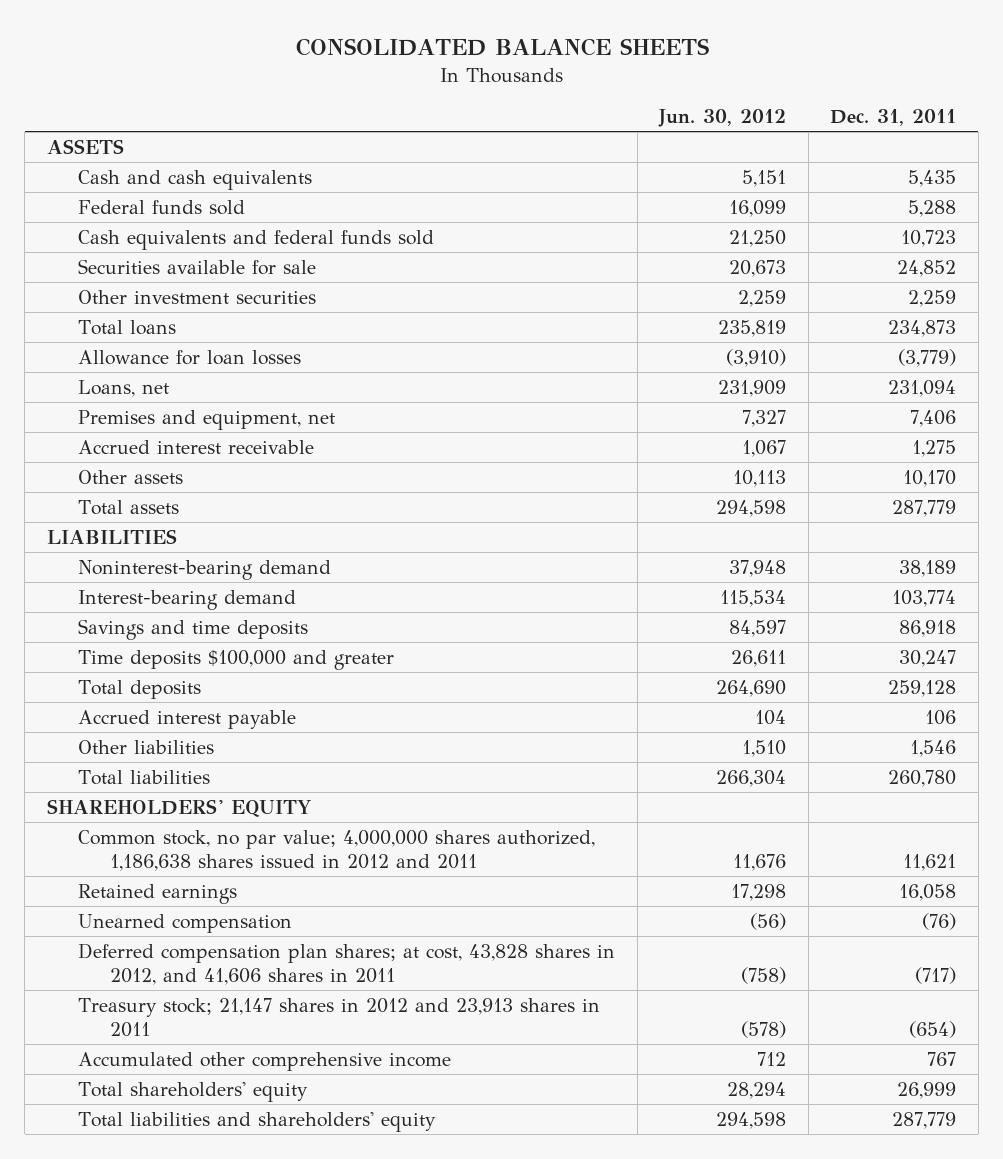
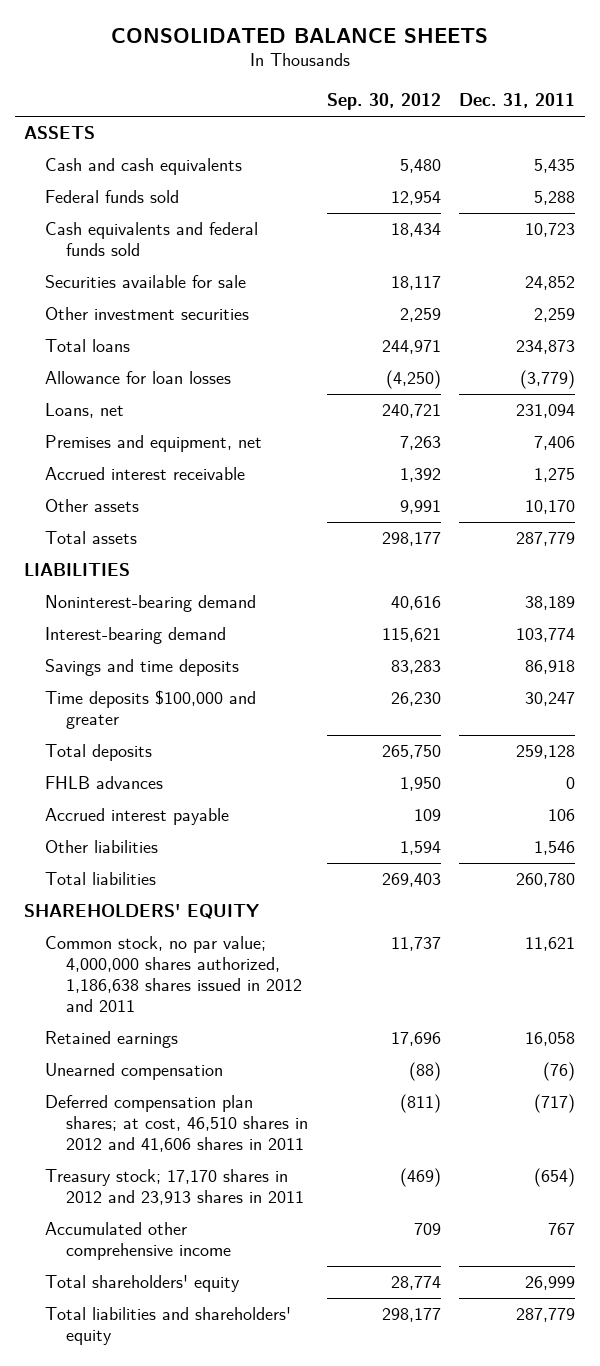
[658,109,787,128] Jun. 30, 2012 -> none
none -> [326,93,441,111] Sep. 30, 2012
none -> [45,776,164,790] FHLB advances
[78,942,616,985] Deferred compensation plan shares; at cost, 43,828 shares in 2012, and 41,606 shares in 2011 -> [45,1095,309,1152] Deferred compensation plan shares; at cost, 46,510 shares in 2012 and 41,606 shares in 2011
[78,997,601,1037] Treasury stock; 21,147 shares in 2012 and 23,913 shares in 2011 -> [45,1169,305,1206] Treasury stock; 17,170 shares in 2012 and 23,913 shares in 2011

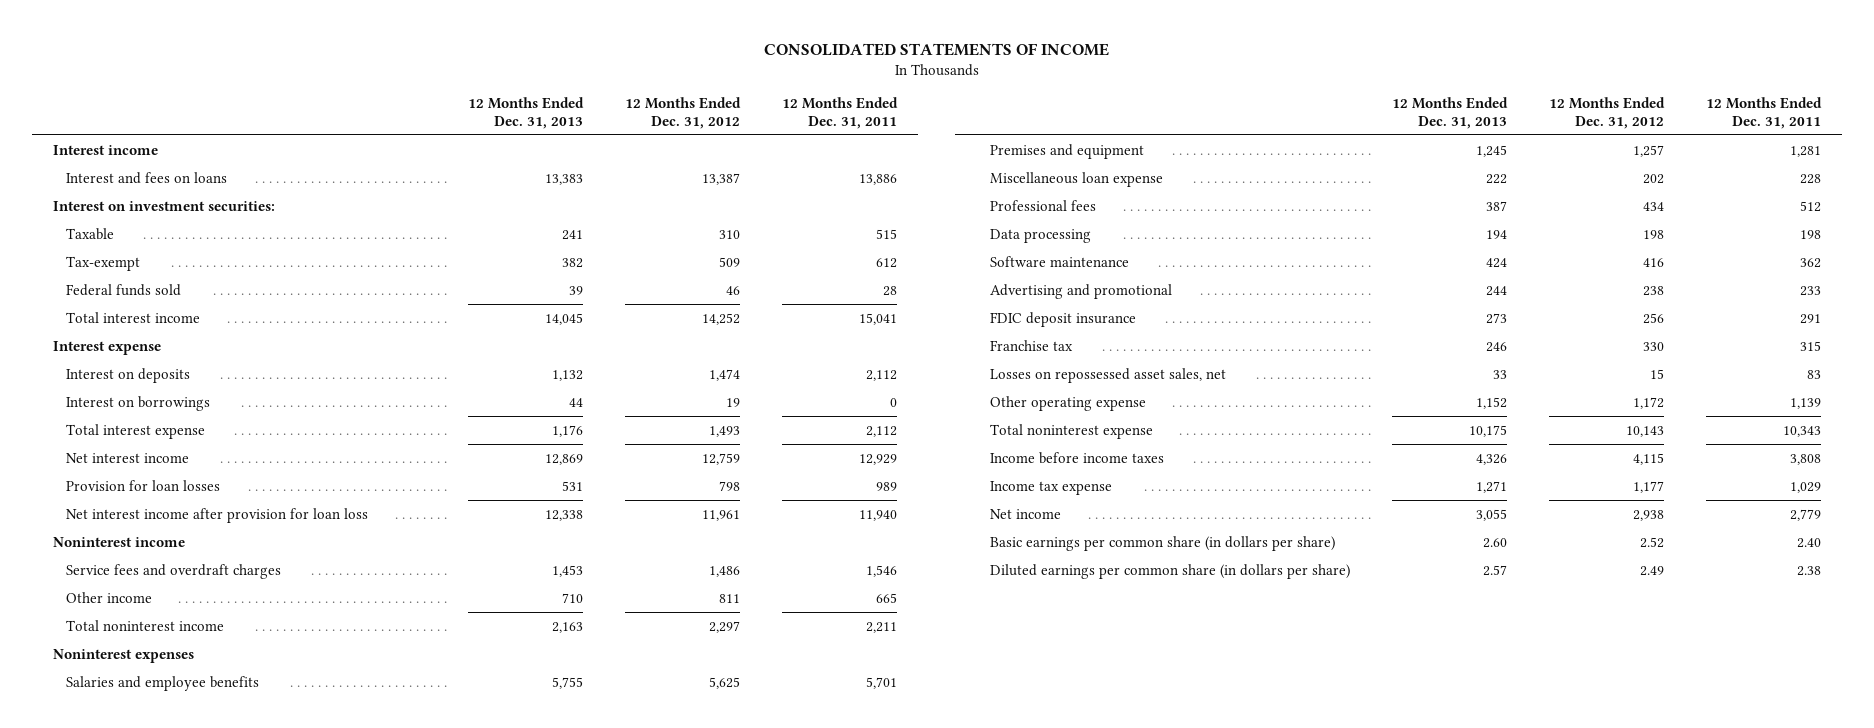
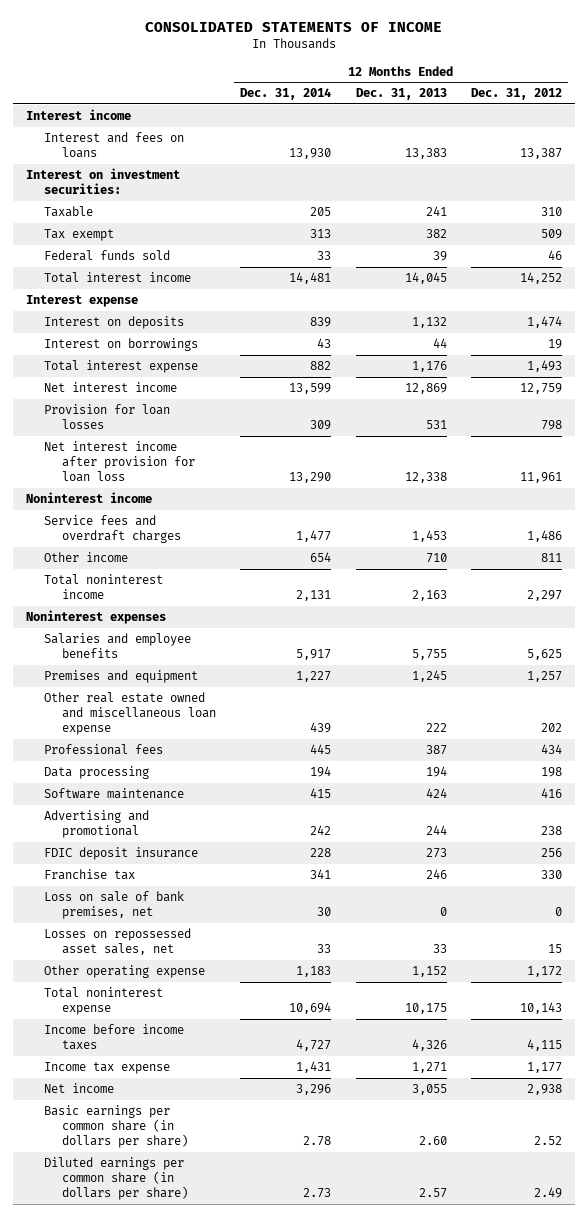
[782,97,899,129] 12 Months Ended Dec. 31, 2011 -> none
none -> [240,88,332,101] Dec. 31, 2014
[66,255,141,271] Tax-exempt -> [43,229,114,242] Tax exempt
[989,171,1163,187] Miscellaneous loan expense -> [43,692,216,736] Other real estate owned and miscellaneous loan expense
none -> [43,891,184,920] Loss on sale of bank premises, net

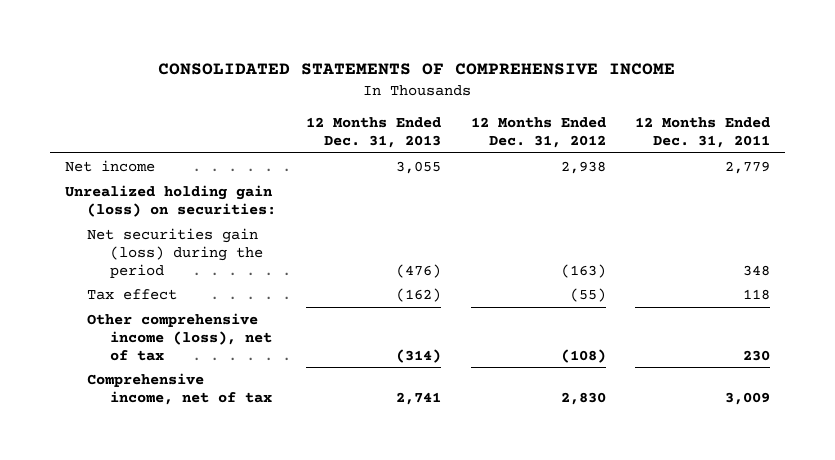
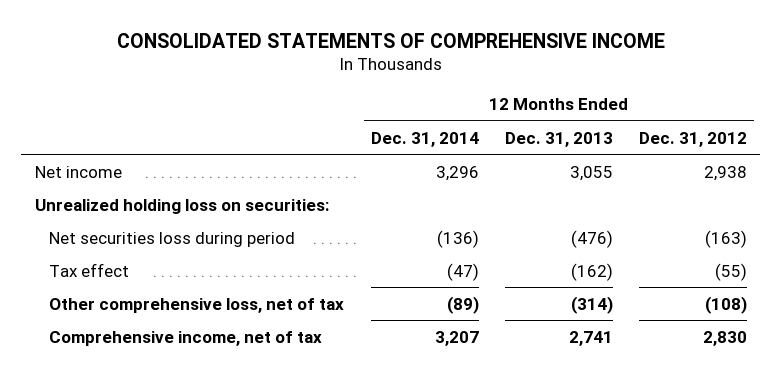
[635,116,771,148] 12 Months Ended Dec. 31, 2011 -> none
none -> [370,131,479,147] Dec. 31, 2014
[64,184,277,217] Unrealized holding gain (loss) on securities: -> [34,198,329,214] Unrealized holding loss on securities:
[87,227,264,278] Net securities gain (loss) during the period -> [49,231,296,247] Net securities loss during period
[87,312,273,361] Other comprehensive income (loss), net of tax -> [49,297,345,313] Other comprehensive loss, net of tax

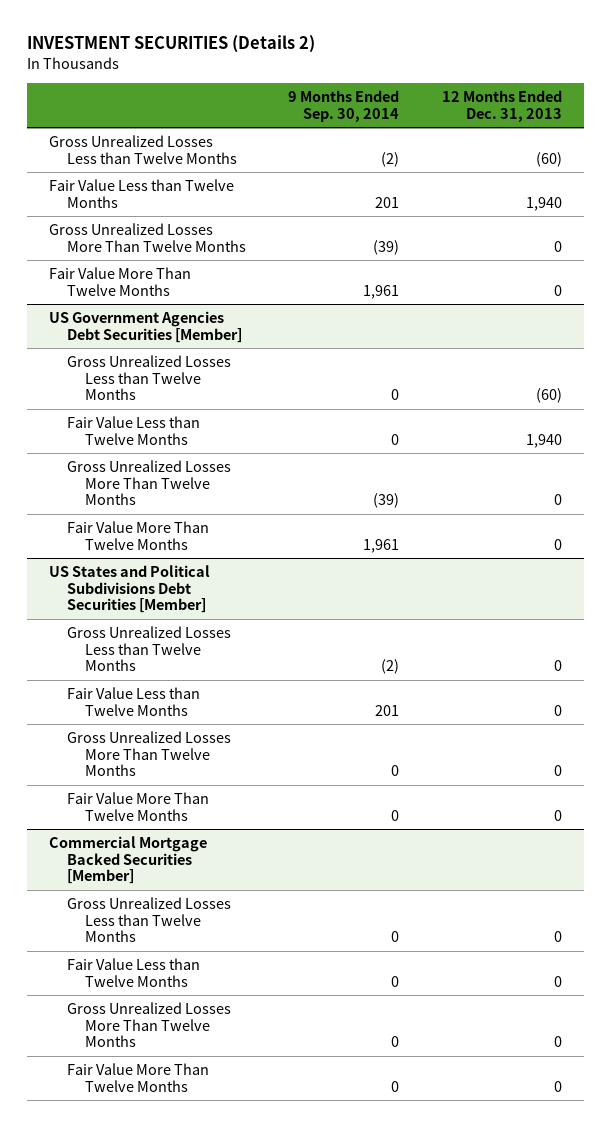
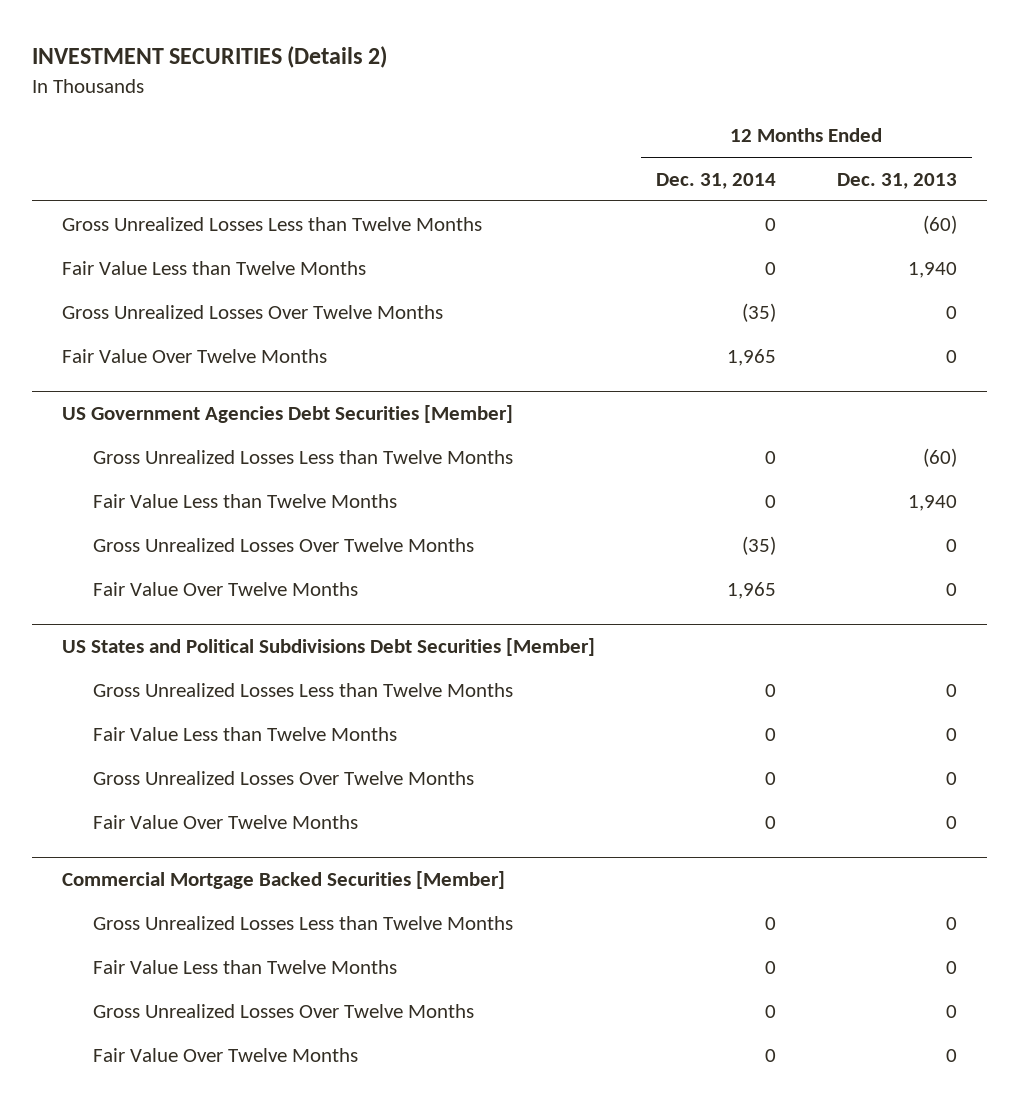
[288,90,400,122] 9 Months Ended Sep. 30, 2014 -> none
none -> [655,172,776,189] Dec. 31, 2014
[48,223,246,252] Gross Unrealized Losses More Than Twelve Months -> [61,304,443,319] Gross Unrealized Losses Over Twelve Months
[48,267,191,296] Fair Value More Than Twelve Months -> [61,348,327,363] Fair Value Over Twelve Months
[66,460,231,505] Gross Unrealized Losses More Than Twelve Months -> [92,537,474,552] Gross Unrealized Losses Over Twelve Months
[66,521,209,550] Fair Value More Than Twelve Months -> [92,581,358,596] Fair Value Over Twelve Months
[66,731,231,776] Gross Unrealized Losses More Than Twelve Months -> [92,770,474,785] Gross Unrealized Losses Over Twelve Months
[66,792,209,821] Fair Value More Than Twelve Months -> [92,814,358,829] Fair Value Over Twelve Months
[66,1002,231,1047] Gross Unrealized Losses More Than Twelve Months -> [92,1003,474,1018] Gross Unrealized Losses Over Twelve Months
[66,1063,209,1092] Fair Value More Than Twelve Months -> [92,1047,358,1062] Fair Value Over Twelve Months

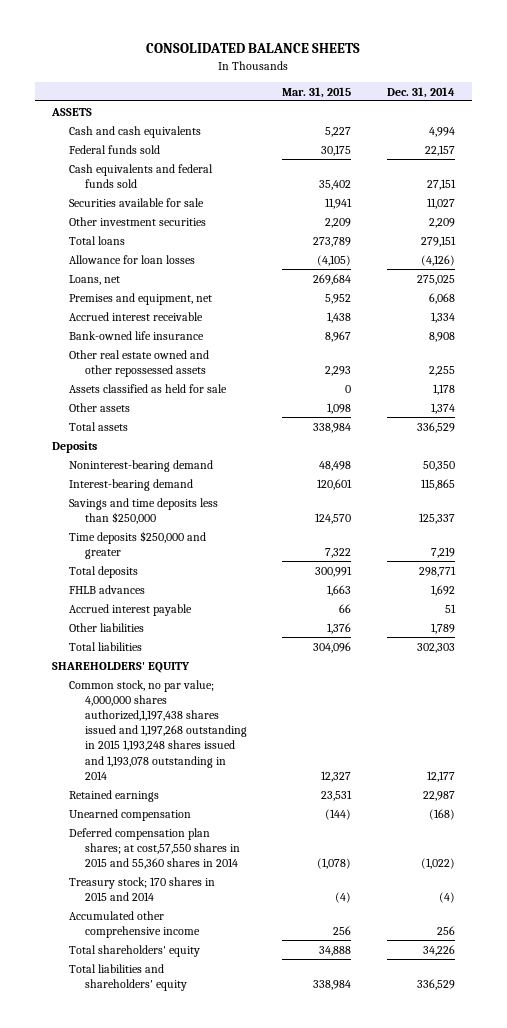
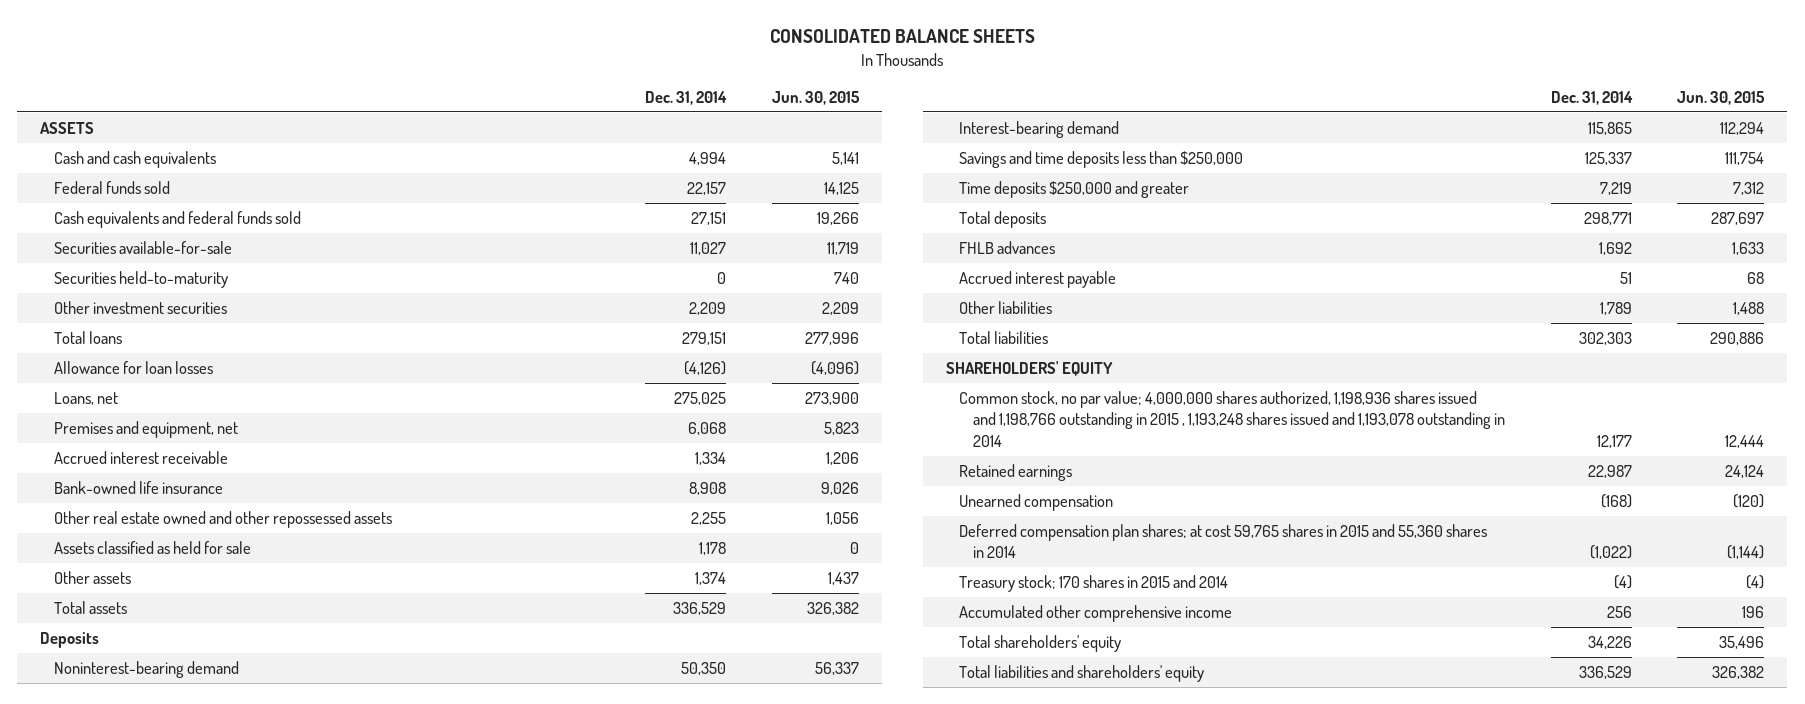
[282,86,352,98] Mar. 31, 2015 -> none
none -> [771,90,860,105] Jun. 30, 2015
[68,197,204,207] Securities available for sale -> [53,240,232,254] Securities available-for-sale
none -> [53,270,228,288] Securities held-to-maturity
[68,679,248,780] Common stock, no par value; 4,000,000 shares authorized,1,197,438 shares issued and 1,197,268 outstanding in 2015 1,193,248 shares issued and 1,193,078 outstanding in 2014 -> [959,390,1505,447] Common stock, no par value; 4,000,000 shares authorized, 1,198,936 shares issued and 1,198,766 outstanding in 2015 , 1,193,248 shares issued and 1,193,078 outstanding in 2014
[68,827,241,869] Deferred compensation plan shares; at cost,57,550 shares in 2015 and 55,360 shares in 2014 -> [959,523,1488,559] Deferred compensation plan shares; at cost 59,765 shares in 2015 and 55,360 shares in 2014

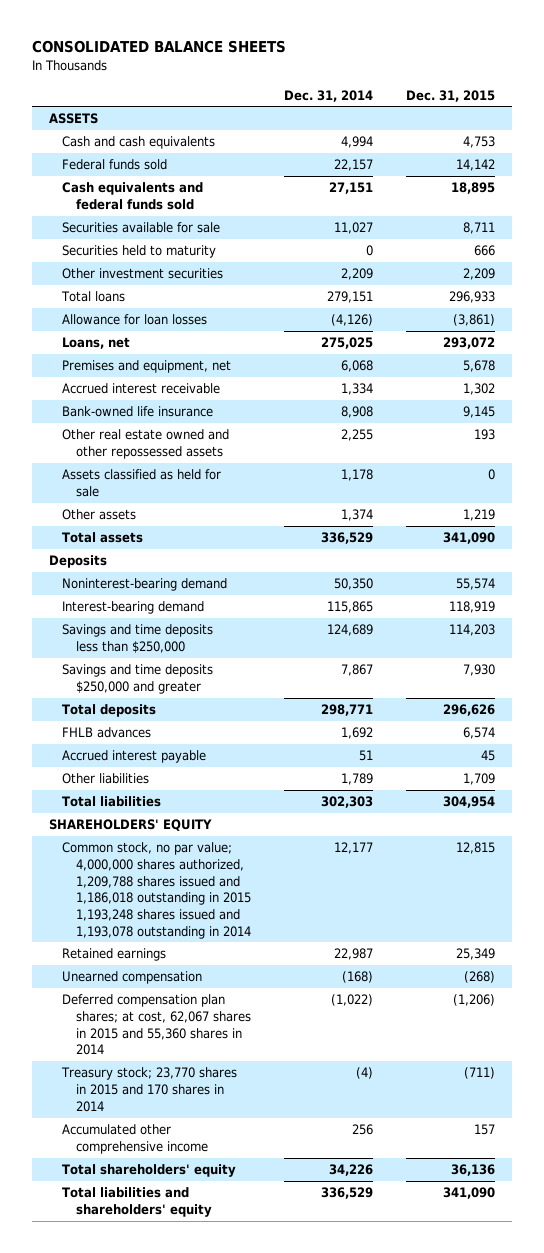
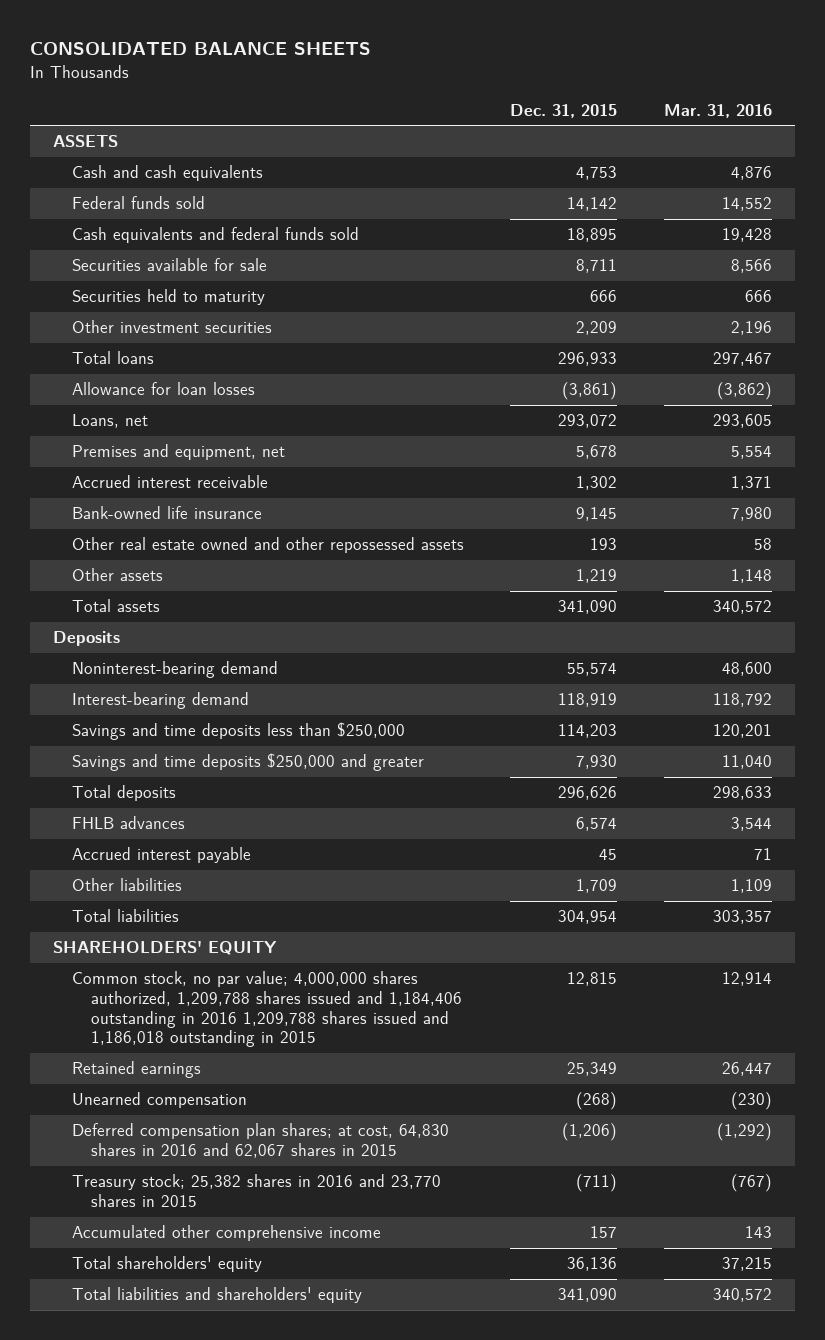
[283,89,373,102] Dec. 31, 2014 -> none
none -> [663,103,772,118] Mar. 31, 2016
[62,469,222,498] Assets classified as held for sale -> none
[62,842,251,939] Common stock, no par value; 4,000,000 shares authorized, 1,209,788 shares issued and 1,186,018 outstanding in 2015 1,193,248 shares issued and 1,193,078 outstanding in 2014 -> [71,971,462,1048] Common stock, no par value; 4,000,000 shares authorized, 1,209,788 shares issued and 1,184,406 outstanding in 2016 1,209,788 shares issued and 1,186,018 outstanding in 2015
[62,994,251,1056] Deferred compensation plan shares; at cost, 62,067 shares in 2015 and 55,360 shares in 2014 -> [71,1123,449,1158] Deferred compensation plan shares; at cost, 64,830 shares in 2016 and 62,067 shares in 2015
[61,1067,238,1112] Treasury stock; 23,770 shares in 2015 and 170 shares in 2014 -> [71,1174,441,1207] Treasury stock; 25,382 shares in 2016 and 23,770 shares in 2015

